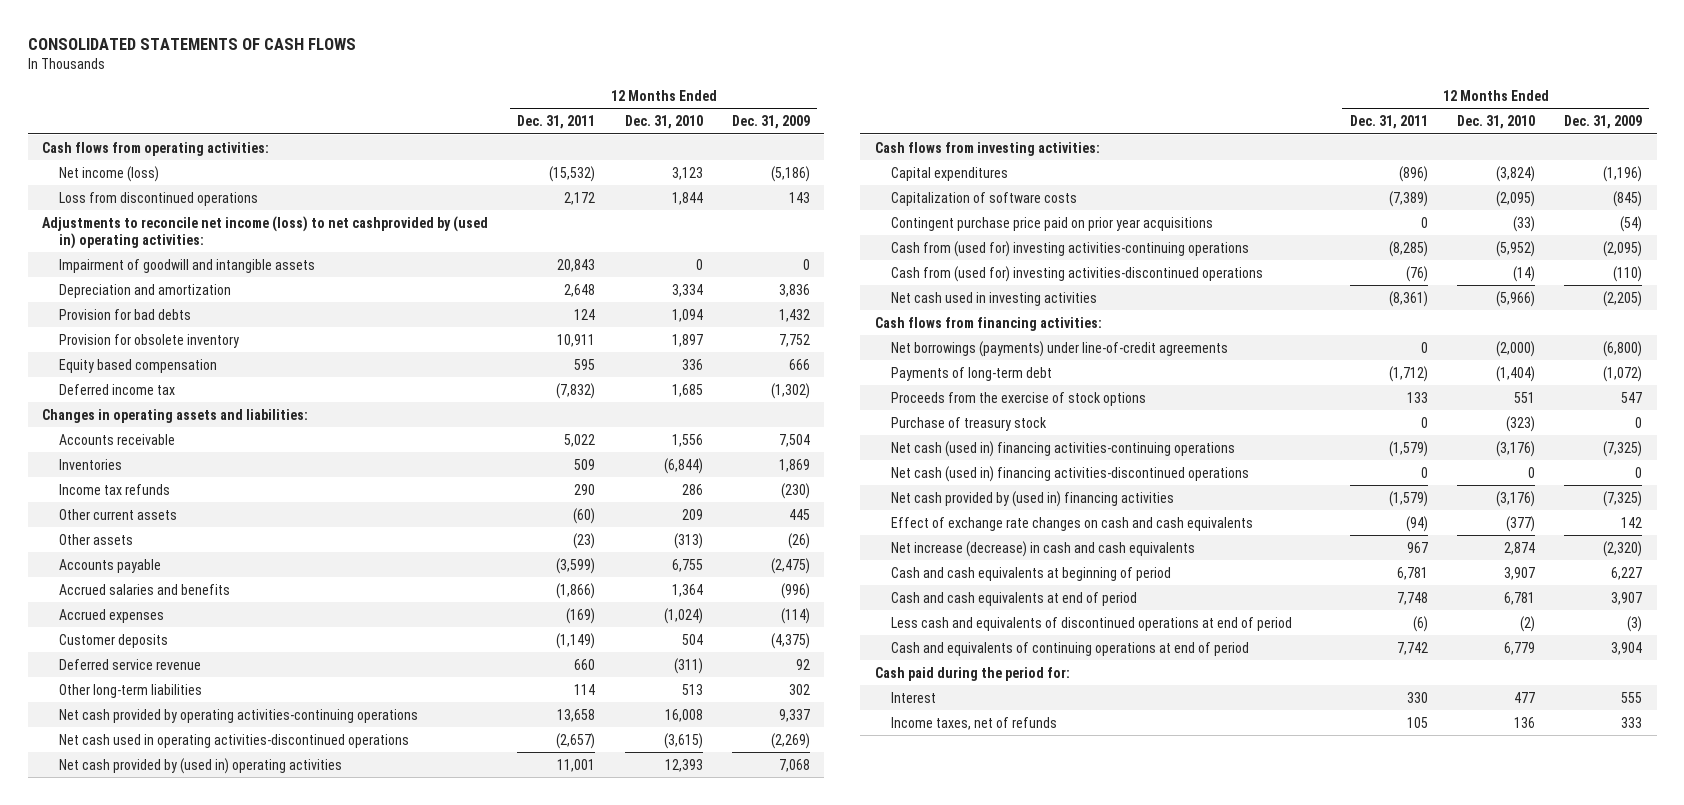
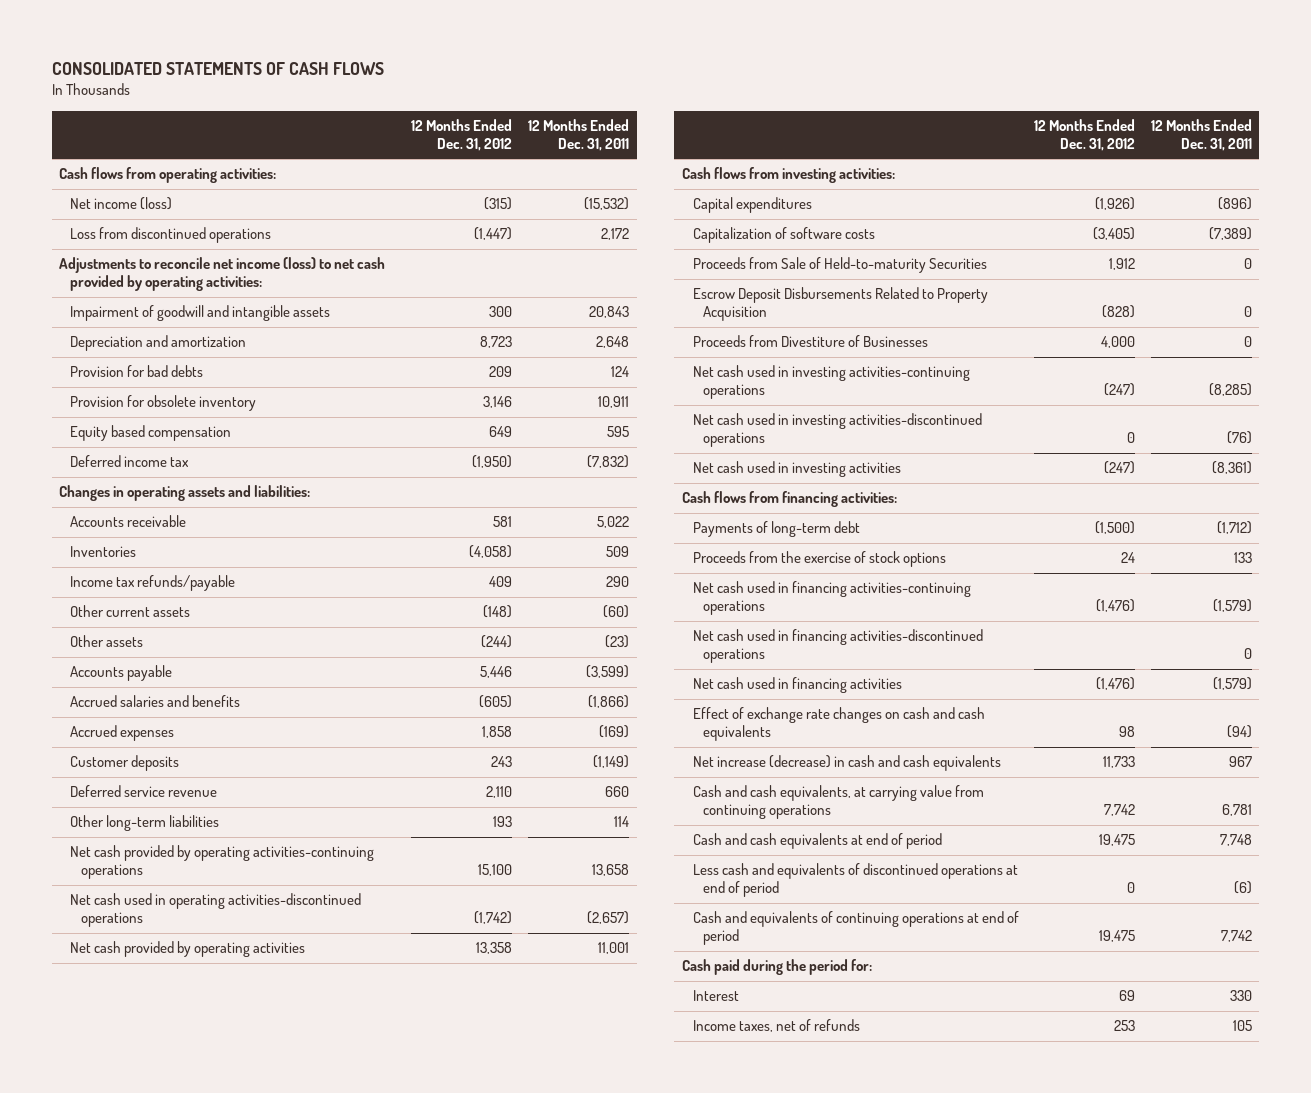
[624,115,703,130] Dec. 31, 2010 -> none
[731,115,810,130] Dec. 31, 2009 -> none
none -> [411,118,513,151] 12 Months Ended Dec. 31, 2012
[42,215,489,249] Adjustments to reconcile net income (loss) to net cashprovided by (used in) operating activities: -> [59,257,386,292] Adjustments to reconcile net income (loss) to net cash provided by operating activities:
[58,483,170,495] Income tax refunds -> [69,575,235,592] Income tax refunds/payable
[58,757,342,774] Net cash provided by (used in) operating activities -> [69,941,305,958] Net cash provided by operating activities
[890,216,1213,231] Contingent purchase price paid on prior year acquisitions -> none
none -> [692,257,987,274] Proceeds from Sale of Held-to-maturity Securities
none -> [692,287,988,322] Escrow Deposit Disbursements Related to Property Acquisition
none -> [692,335,928,348] Proceeds from Divestiture of Businesses
[890,240,1249,257] Cash from (used for) investing activities-continuing operations -> [692,365,970,400] Net cash used in investing activities-continuing operations
[890,265,1263,282] Cash from (used for) investing activities-discontinued operations -> [692,413,982,448] Net cash used in investing activities-discontinued operations
[890,340,1228,357] Net borrowings (payments) under line-of-credit agreements -> none
[890,416,1047,431] Purchase of treasury stock -> none
[890,440,1235,457] Net cash (used in) financing activities-continuing operations -> [692,581,971,616] Net cash used in financing activities-continuing operations
[890,465,1249,482] Net cash (used in) financing activities-discontinued operations -> [692,629,983,664] Net cash used in financing activities-discontinued operations
[890,490,1174,507] Net cash provided by (used in) financing activities -> [692,677,902,694] Net cash used in financing activities
[890,566,1171,581] Cash and cash equivalents at beginning of period -> [692,785,984,820] Cash and cash equivalents, at carrying value from continuing operations

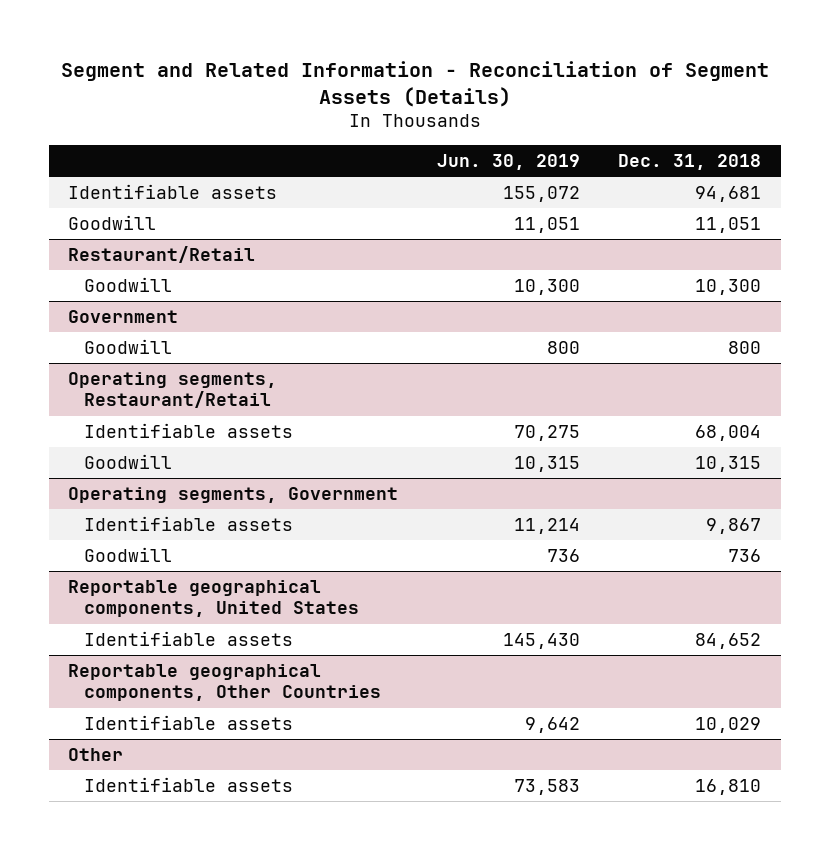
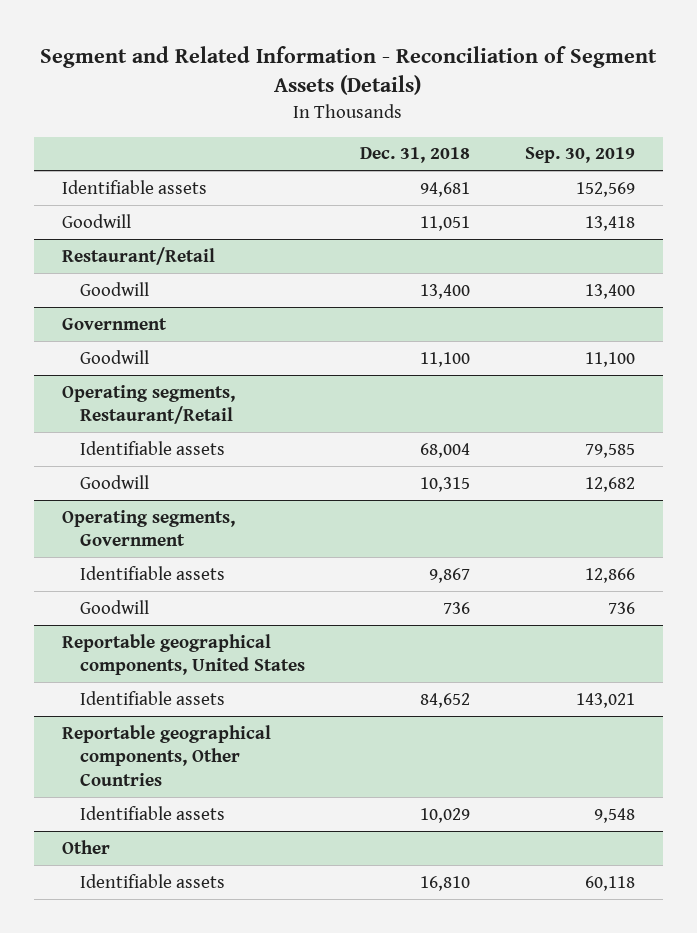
[436,154,580,171] Jun. 30, 2019 -> none
none -> [525,147,636,164] Sep. 30, 2019
[695,279,762,296] 10,300 -> [420,283,471,299] 13,400
[728,341,762,355] 800 -> [420,351,471,367] 11,100

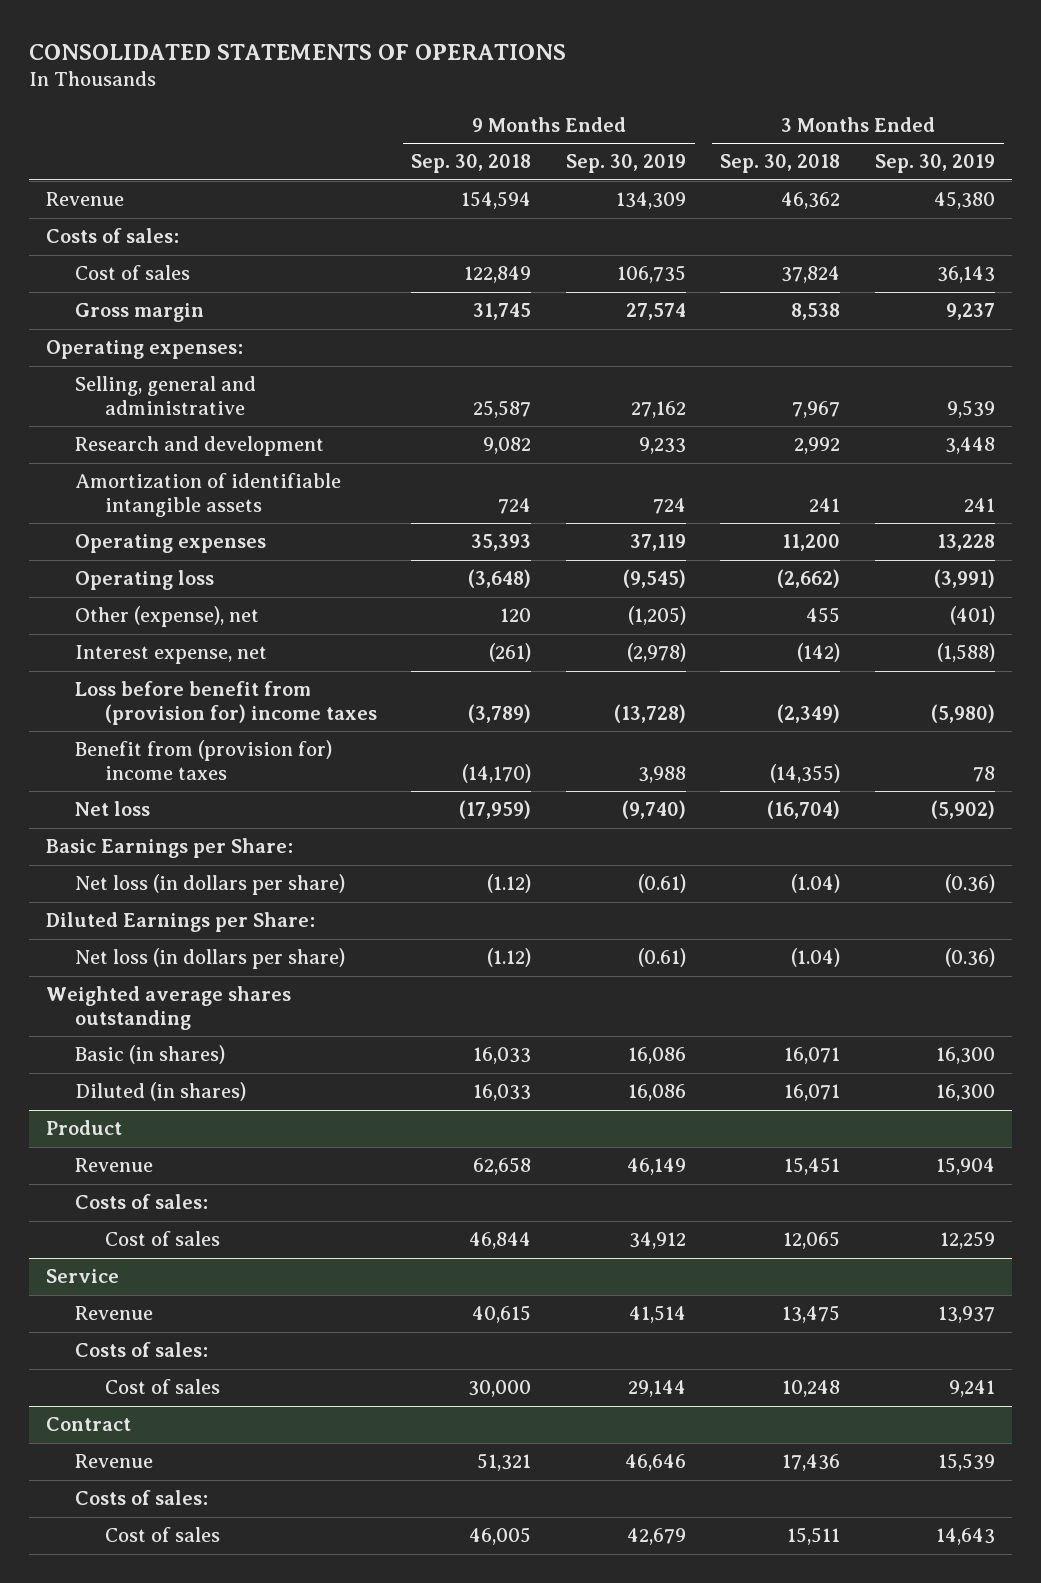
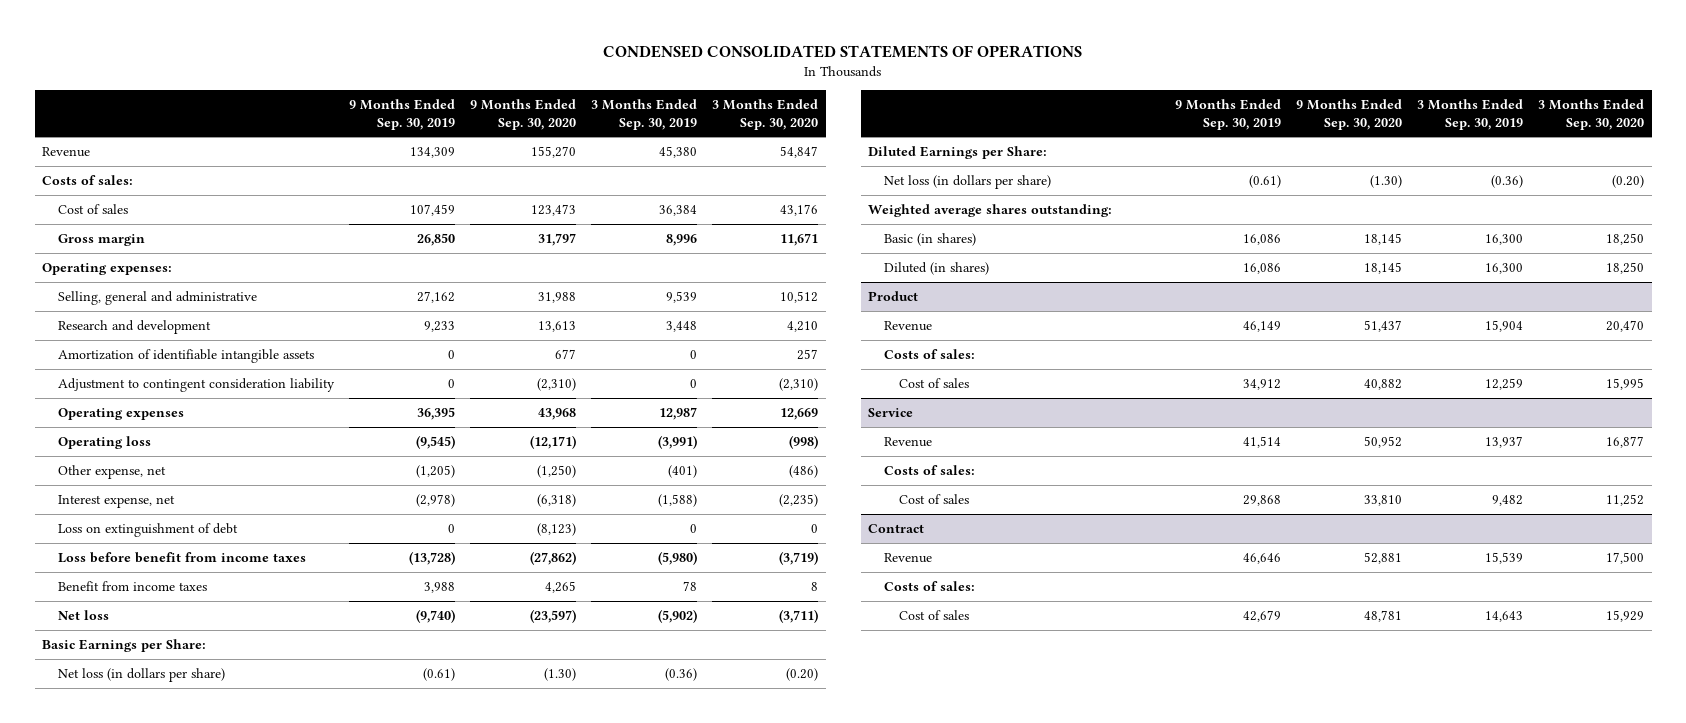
[28,43,566,60] CONSOLIDATED STATEMENTS OF OPERATIONS -> [603,44,1083,58] CONDENSED CONSOLIDATED STATEMENTS OF OPERATIONS
[411,154,532,174] Sep. 30, 2018 -> none
[720,154,841,174] Sep. 30, 2018 -> none
none -> [469,98,576,130] 9 Months Ended Sep. 30, 2020
none -> [711,98,818,130] 3 Months Ended Sep. 30, 2020
[616,265,686,284] 106,735 -> [409,203,455,216] 107,459
[936,266,995,284] 36,143 -> [658,204,697,216] 36,384
[625,303,686,321] 27,574 -> [416,232,455,246] 26,850
[945,303,995,321] 9,237 -> [665,233,697,246] 8,996
[652,497,686,514] 724 -> [447,349,455,359] 0
[963,497,995,512] 241 -> [689,349,697,359] 0
none -> [57,377,335,392] Adjustment to contingent consideration liability
[629,534,686,552] 37,119 -> [416,406,455,420] 36,395
[936,534,995,552] 13,228 -> [658,406,697,420] 12,987
[75,606,260,628] Other (expense), net -> [57,464,166,479] Other expense, net
none -> [57,522,238,537] Loss on extinguishment of debt
[75,681,377,725] Loss before benefit from (provision for) income taxes -> [57,551,306,563] Loss before benefit from income taxes
[75,740,333,780] Benefit from (provision for) income taxes -> [57,580,207,591] Benefit from income taxes
[46,986,292,1030] Weighted average shares outstanding -> [868,203,1113,217] Weighted average shares outstanding:
[627,1380,686,1398] 29,144 -> [1242,494,1281,506] 29,868
[948,1380,995,1398] 9,241 -> [1491,494,1523,506] 9,482

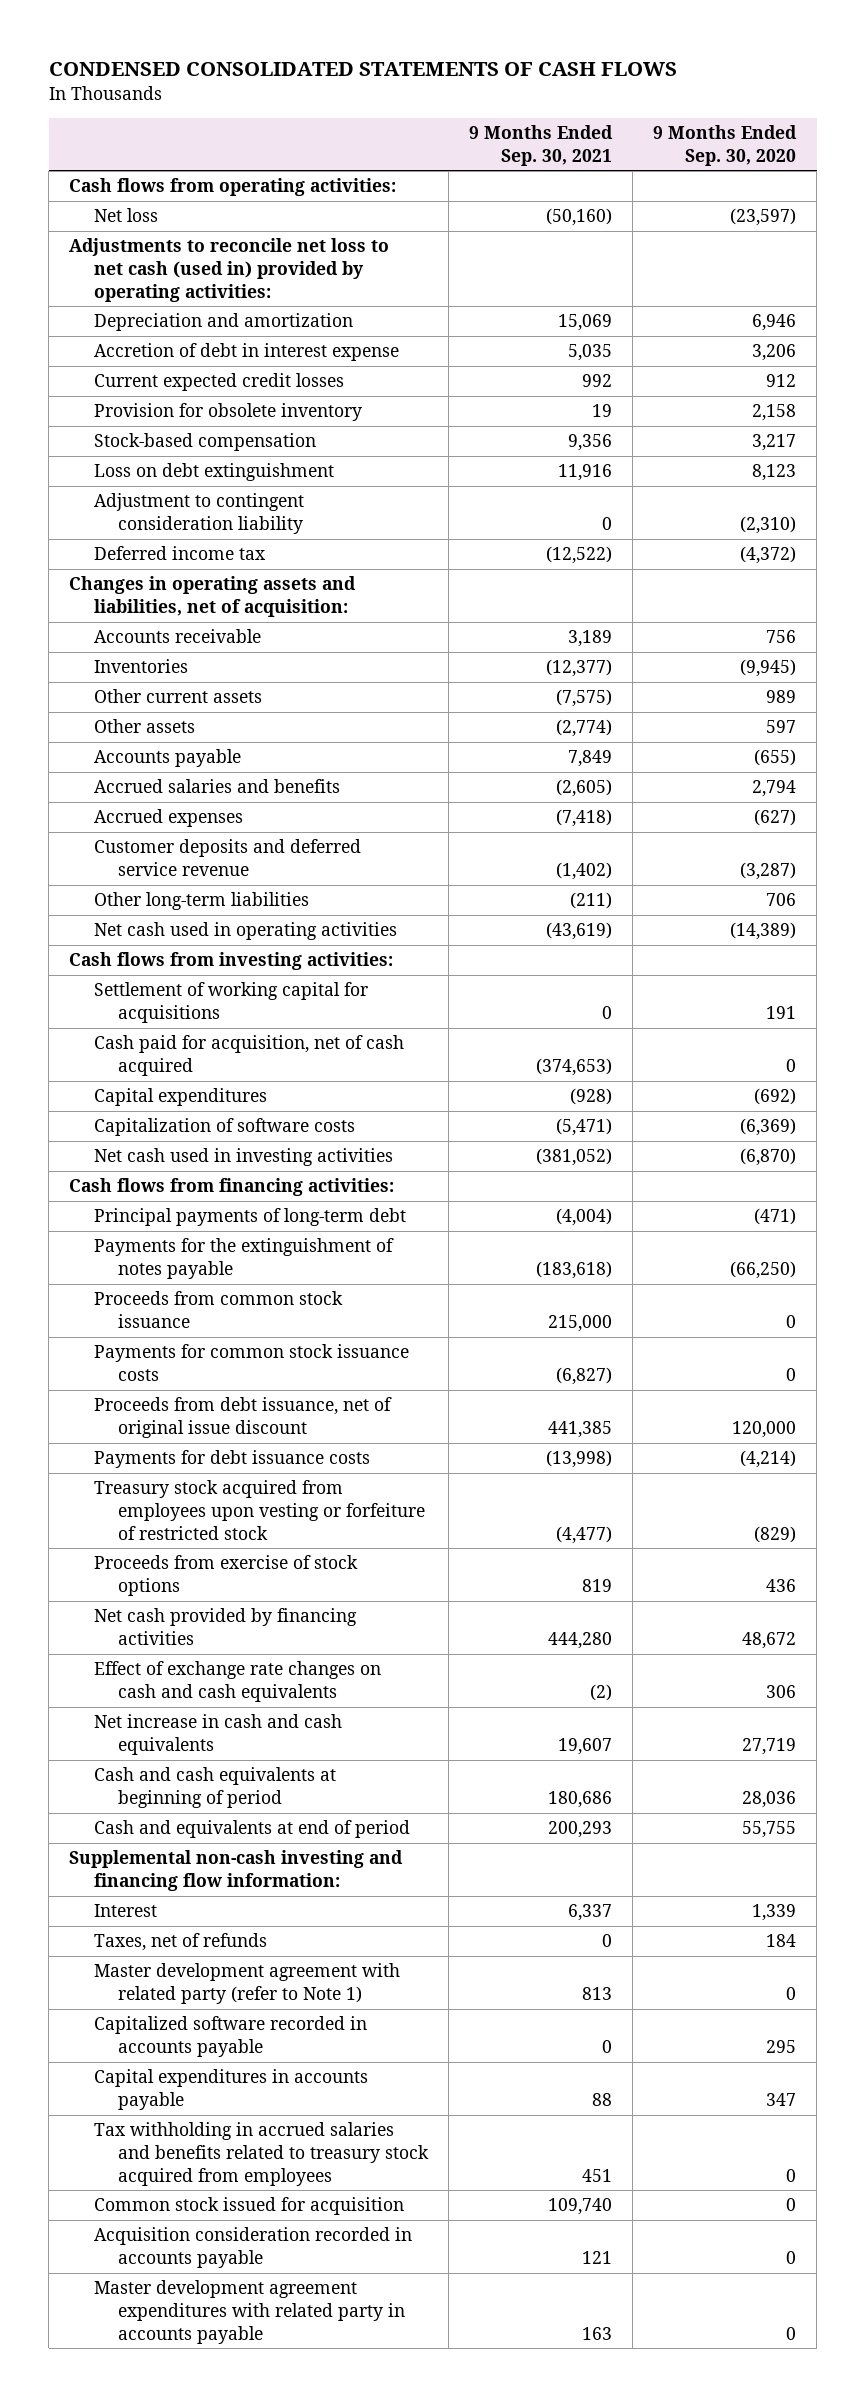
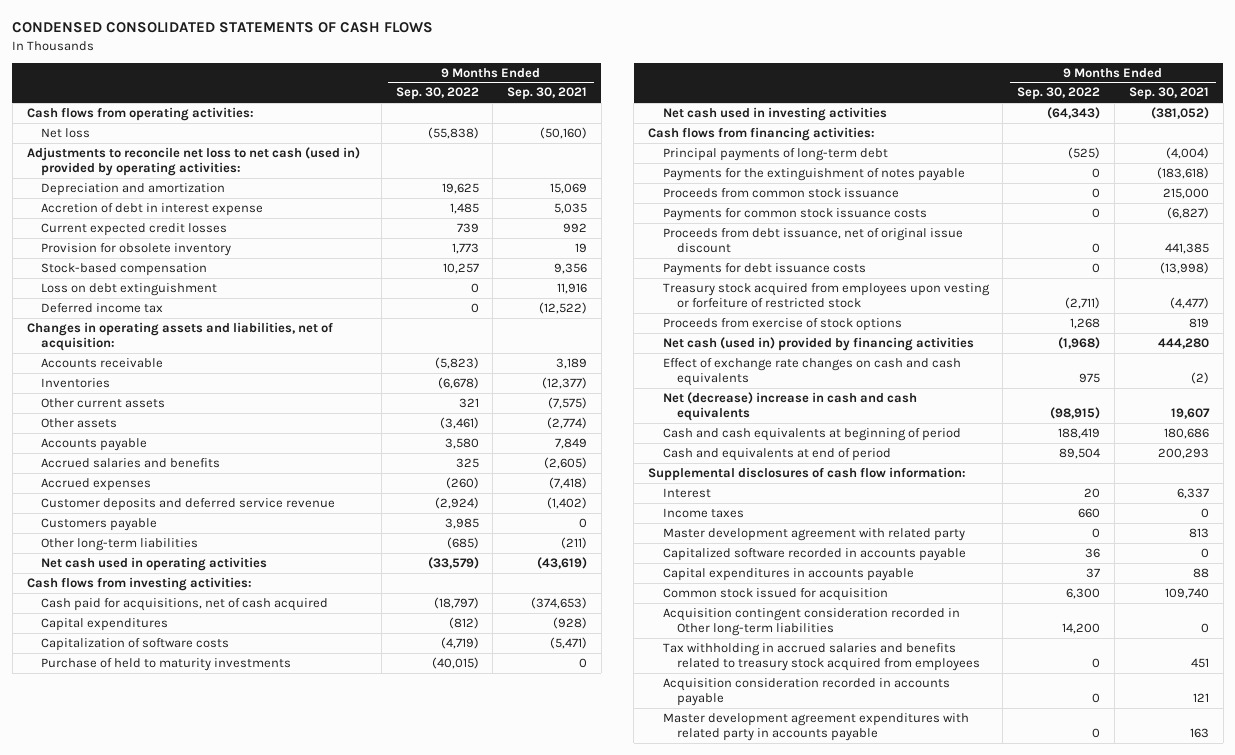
[653,125,798,166] 9 Months Ended Sep. 30, 2020 -> none
none -> [395,87,479,101] Sep. 30, 2022
[93,493,304,534] Adjustment to contingent consideration liability -> none
none -> [40,517,157,531] Customers payable
[93,982,368,1023] Settlement of working capital for acquisitions -> none
[93,1035,404,1076] Cash paid for acquisition, net of cash acquired -> [40,597,328,611] Cash paid for acquisitions, net of cash acquired
none -> [40,657,291,671] Purchase of held to maturity investments
[93,1608,357,1645] Net cash provided by financing activities -> [662,336,974,351] Net cash (used in) provided by financing activities
[93,1714,342,1755] Net increase in cash and cash equivalents -> [662,391,917,422] Net (decrease) increase in cash and cash equivalents
[69,1850,404,1891] Supplemental non-cash investing and financing flow information: -> [648,466,967,481] Supplemental disclosures of cash flow information:
[93,1933,267,1952] Taxes, net of refunds -> [662,507,744,518] Income taxes
[93,1963,400,2004] Master development agreement with related party (refer to Note 1) -> [662,527,965,541] Master development agreement with related party
none -> [662,607,960,637] Acquisition contingent consideration recorded in Other long-term liabilities
[93,2122,429,2186] Tax withholding in accrued salaries and benefits related to treasury stock acquired from employees -> [662,642,980,672] Tax withholding in accrued salaries and benefits related to treasury stock acquired from employees

